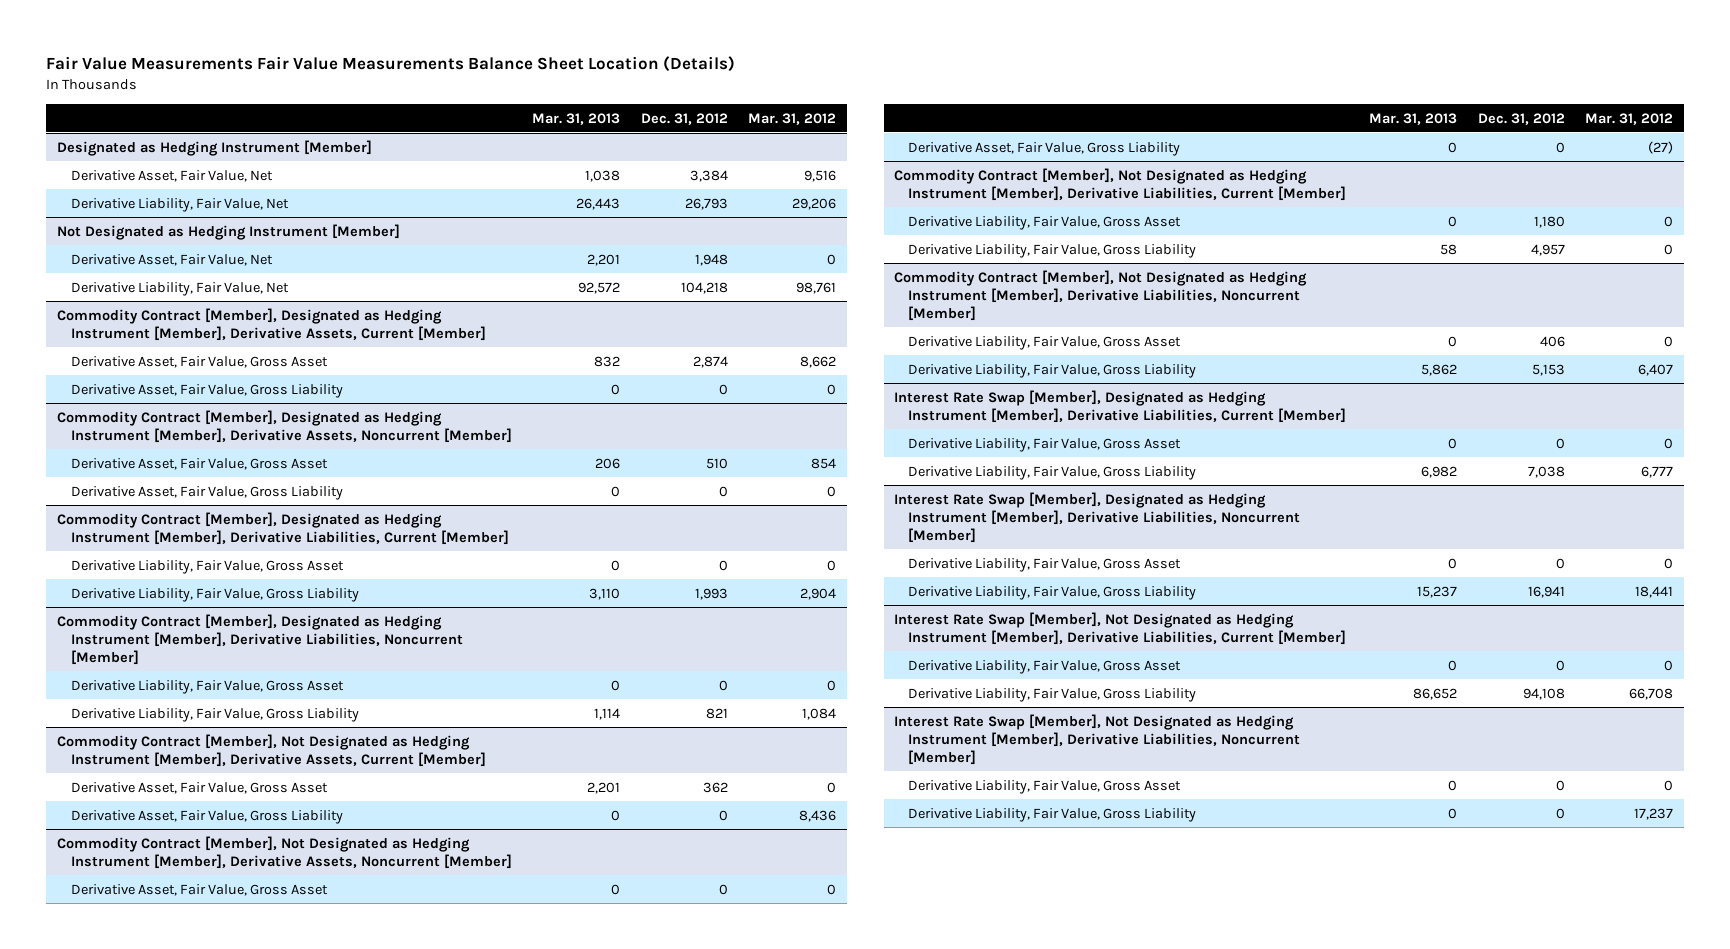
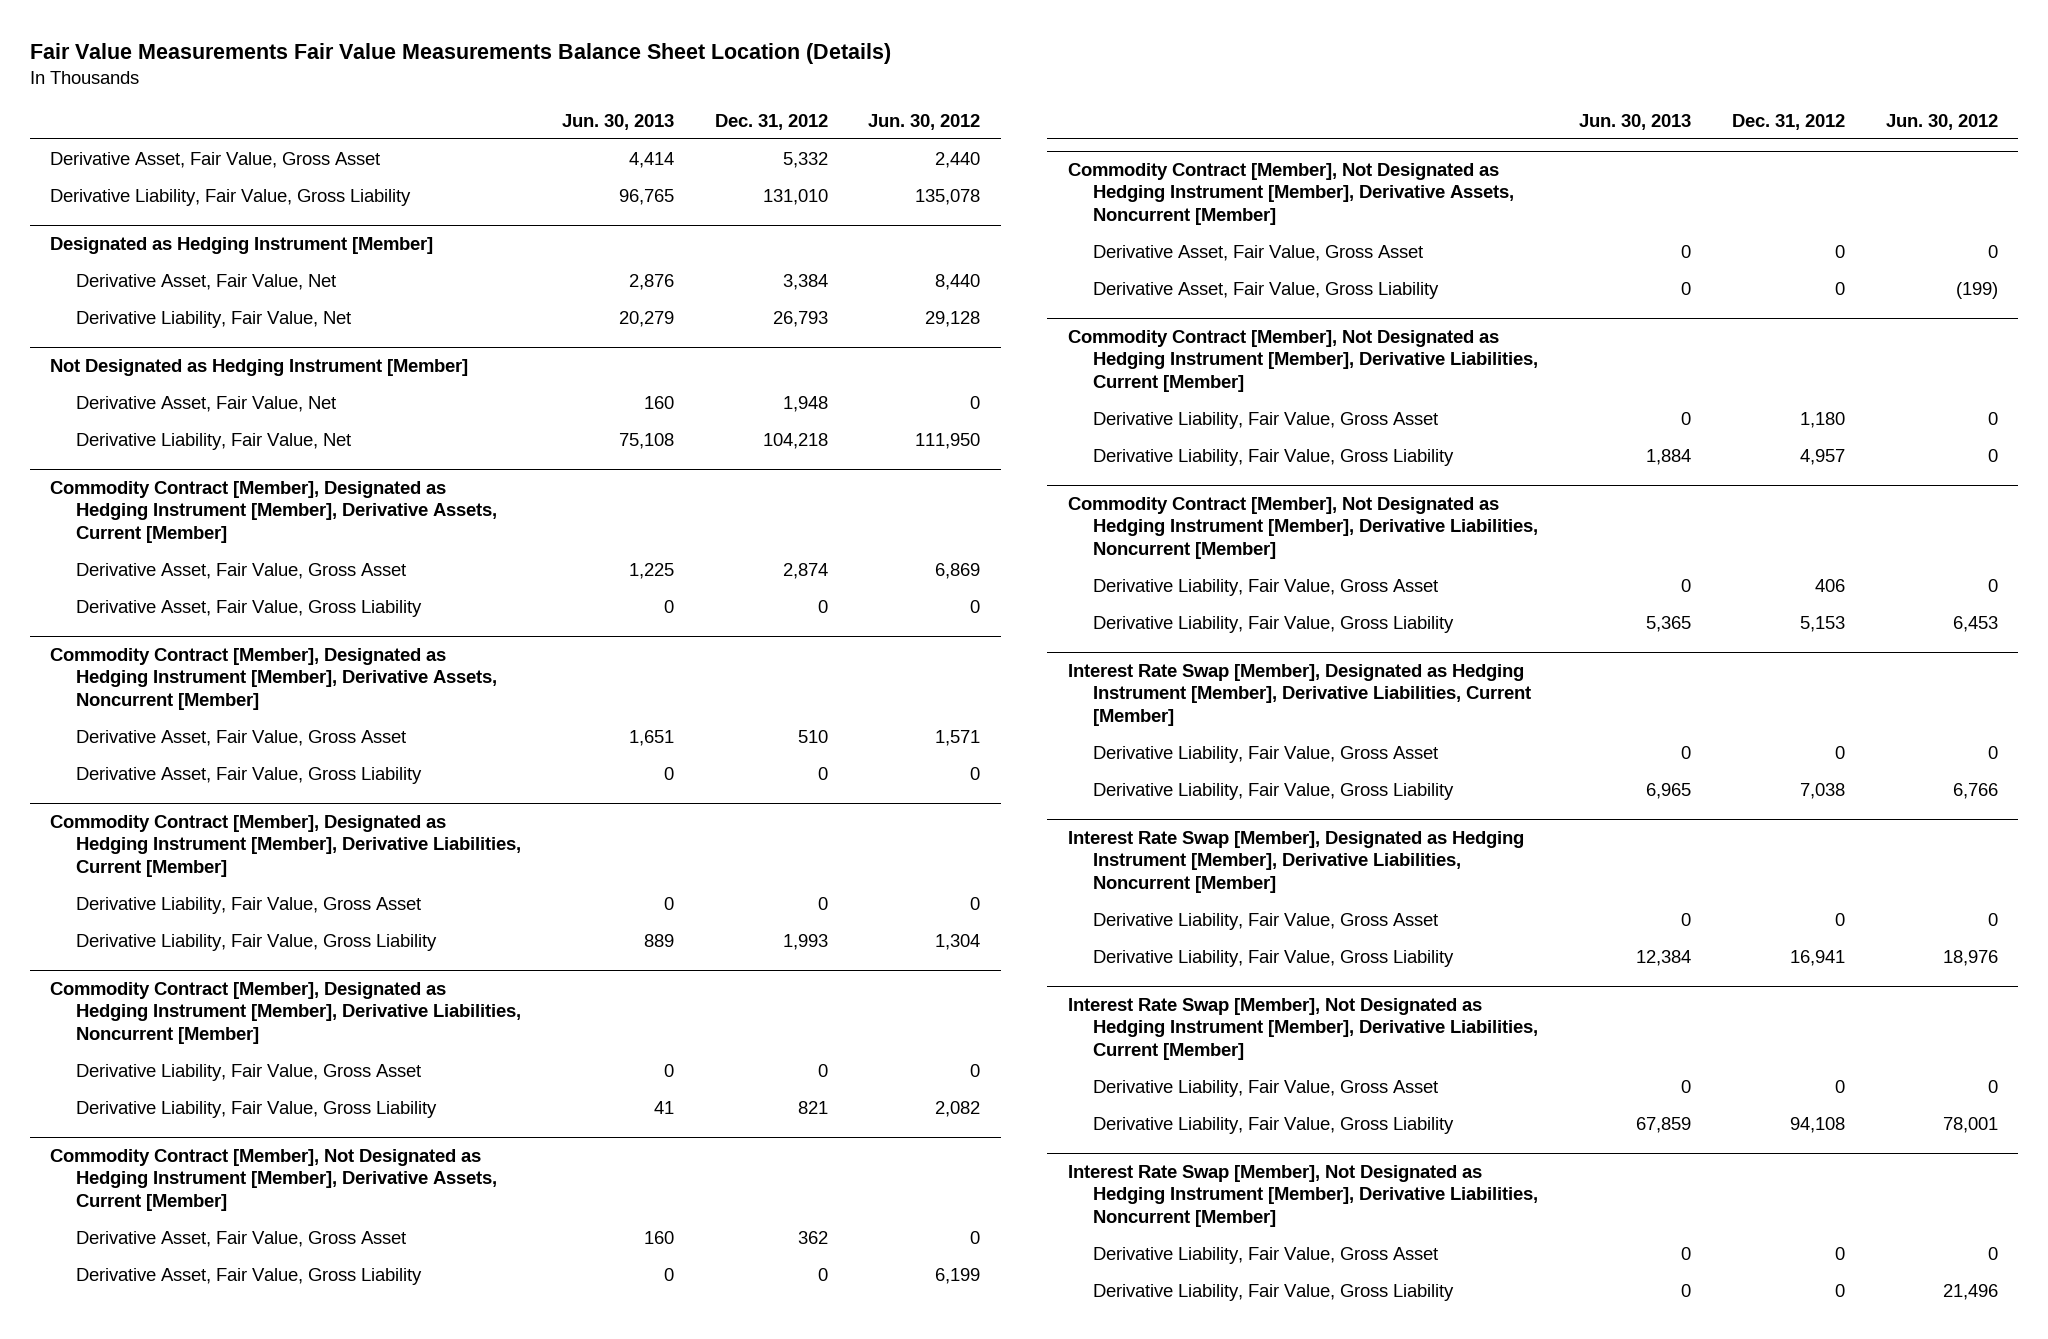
[532,112,621,125] Mar. 31, 2013 -> none
[748,112,837,125] Mar. 31, 2012 -> none
none -> [561,113,674,130] Jun. 30, 2013
none -> [868,113,981,130] Jun. 30, 2012
none -> [50,151,381,168] Derivative Asset, Fair Value, Gross Asset
none -> [50,188,412,206] Derivative Liability, Fair Value, Gross Liability

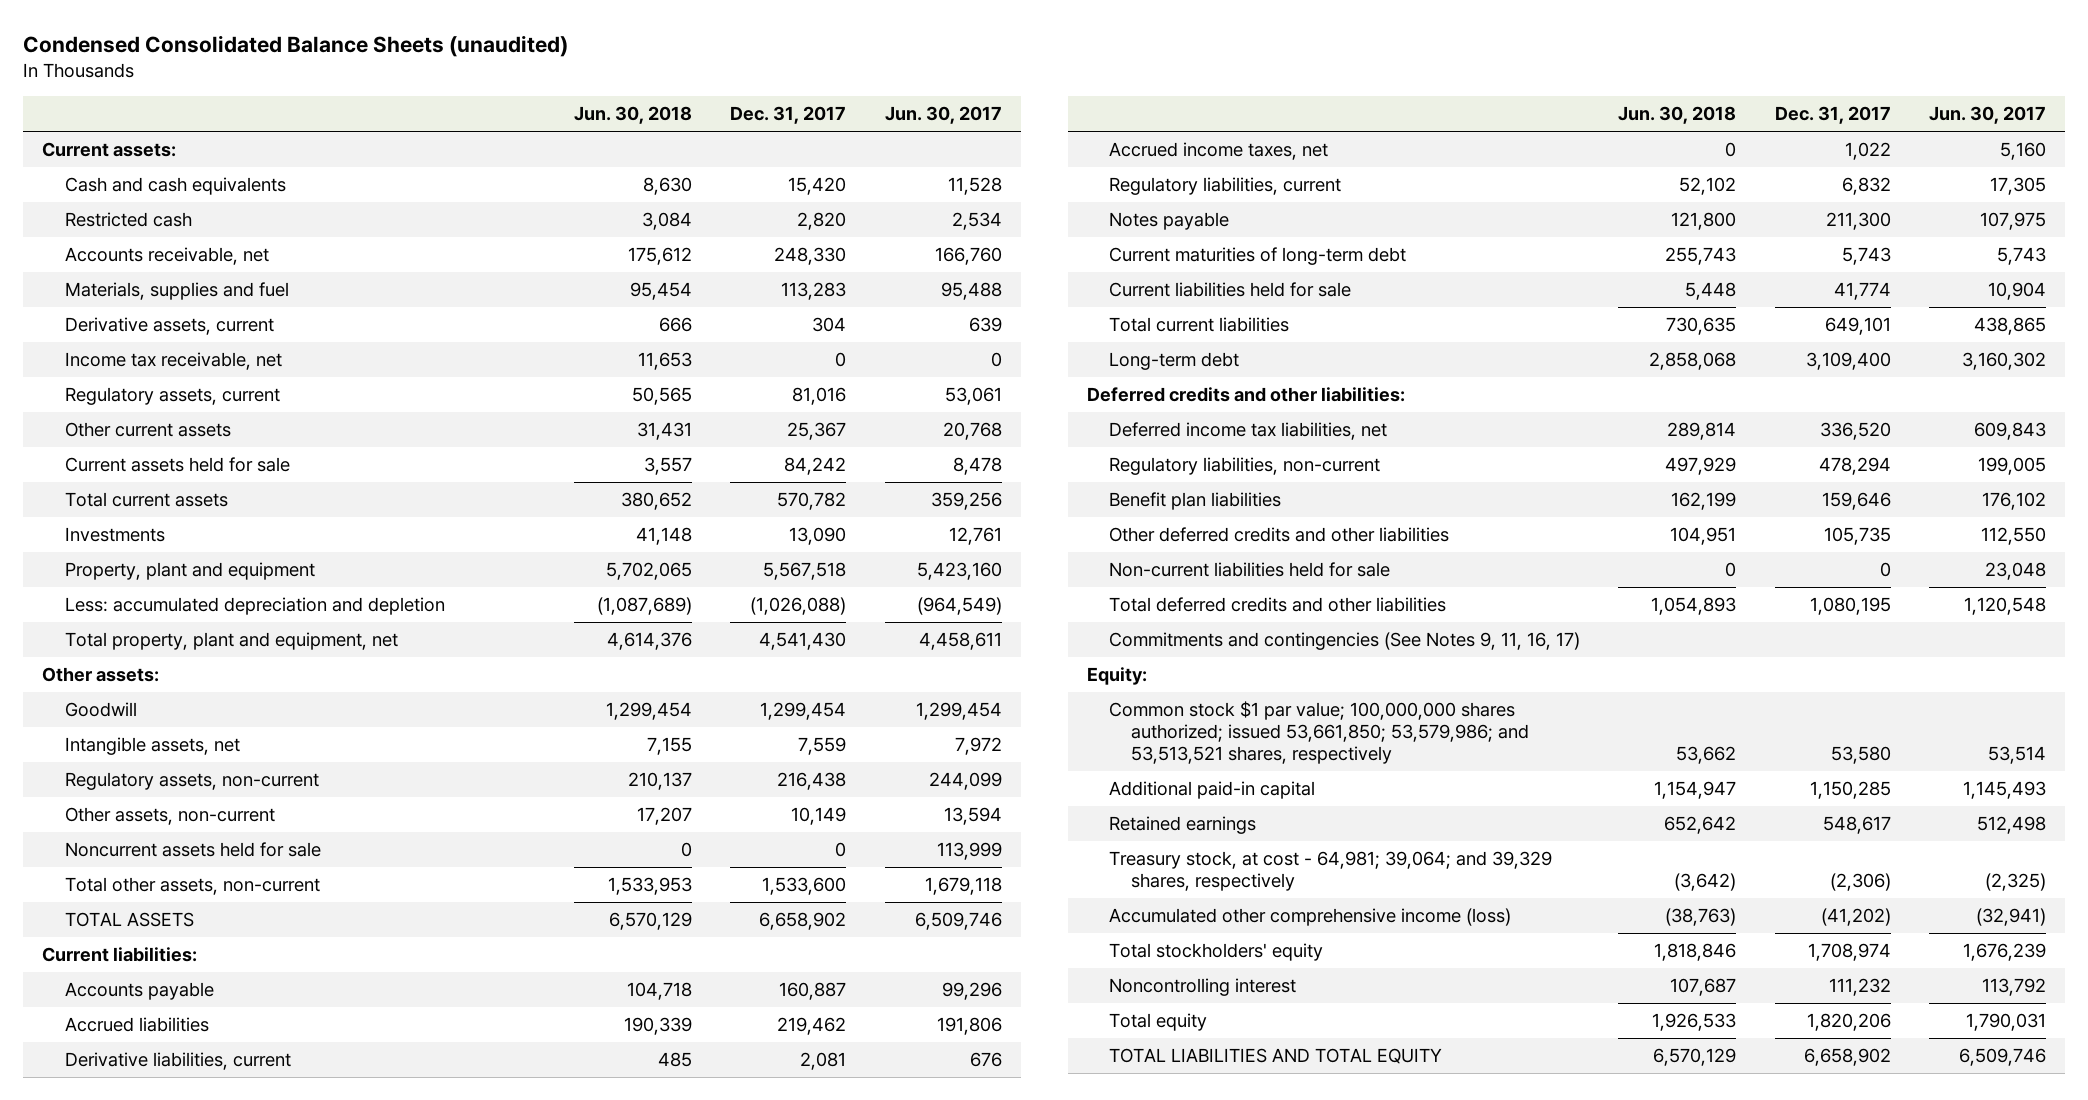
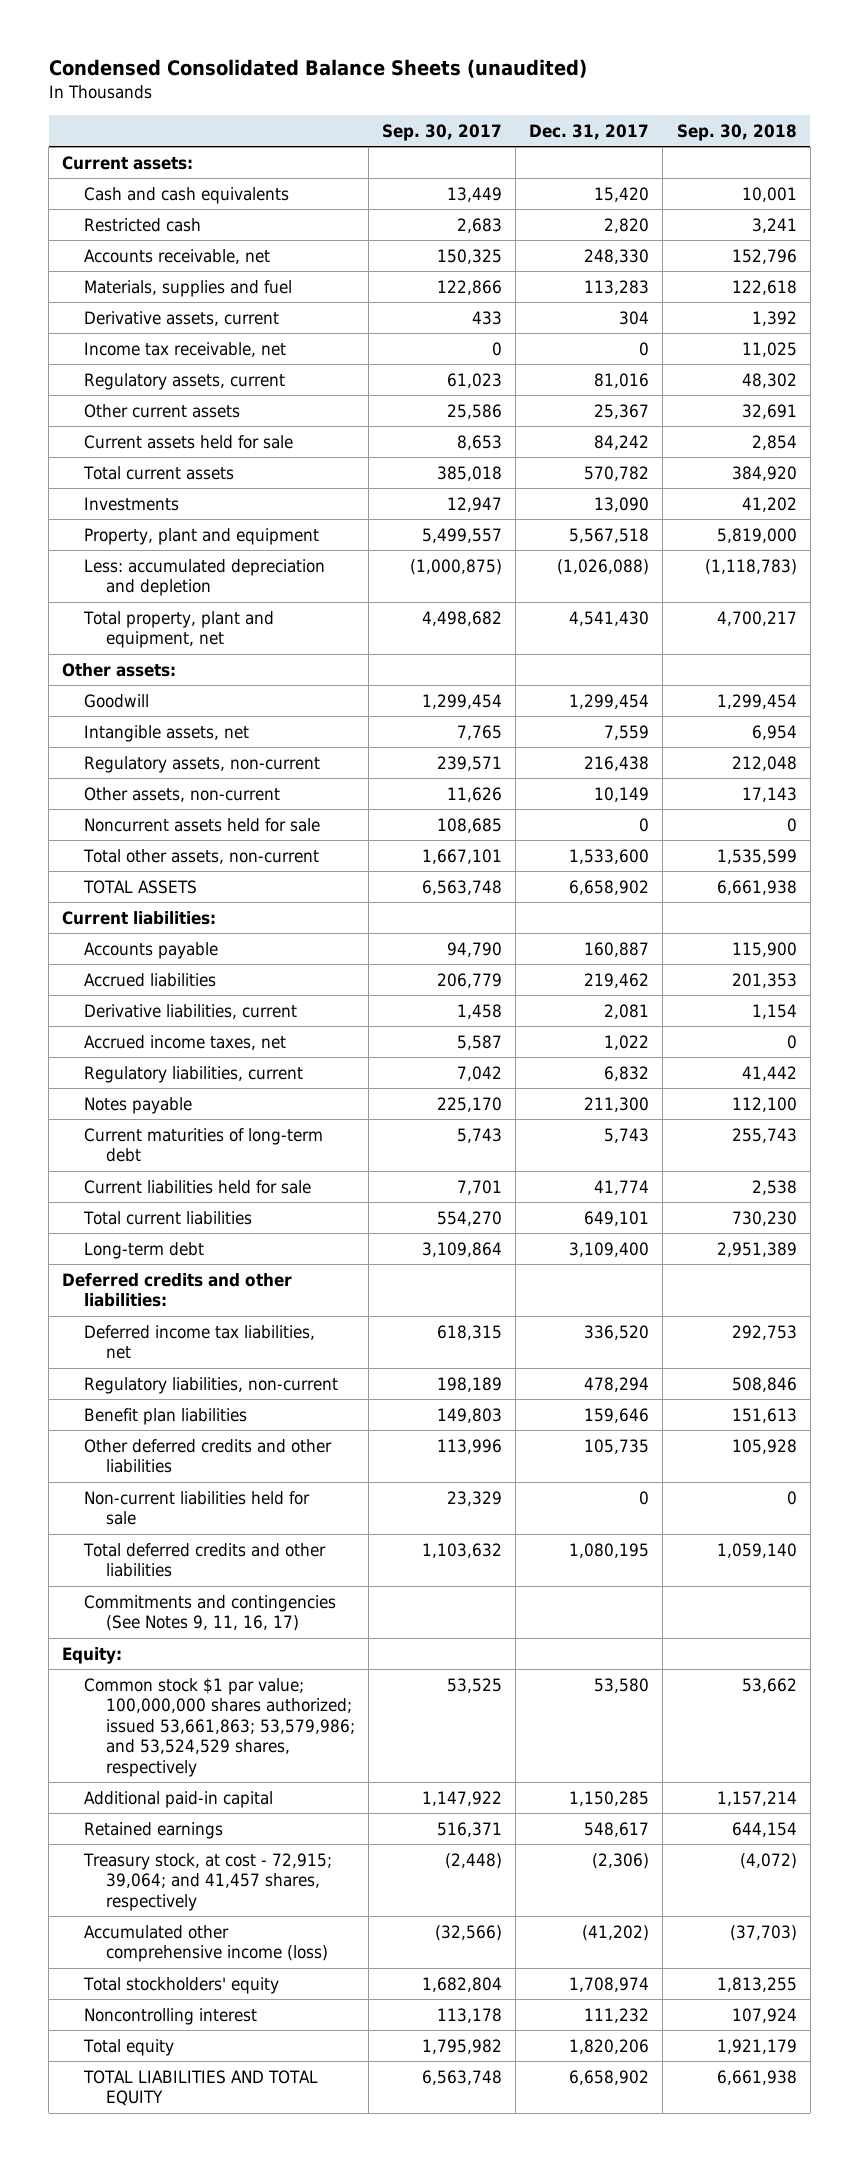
[573,106,692,125] Jun. 30, 2018 -> none
[884,106,1002,125] Jun. 30, 2017 -> none
none -> [382,123,503,141] Sep. 30, 2017
none -> [676,123,797,141] Sep. 30, 2018
[1109,701,1530,764] Common stock $1 par value; 100,000,000 shares authorized; issued 53,661,850; 53,579,986; and 53,513,521 shares, respectively -> [84,1677,355,1777] Common stock $1 par value; 100,000,000 shares authorized; issued 53,661,863; 53,579,986; and 53,524,529 shares, respectively
[1109,851,1553,891] Treasury stock, at cost - 64,981; 39,064; and 39,329 shares, respectively -> [83,1852,333,1911] Treasury stock, at cost - 72,915; 39,064; and 41,457 shares, respectively

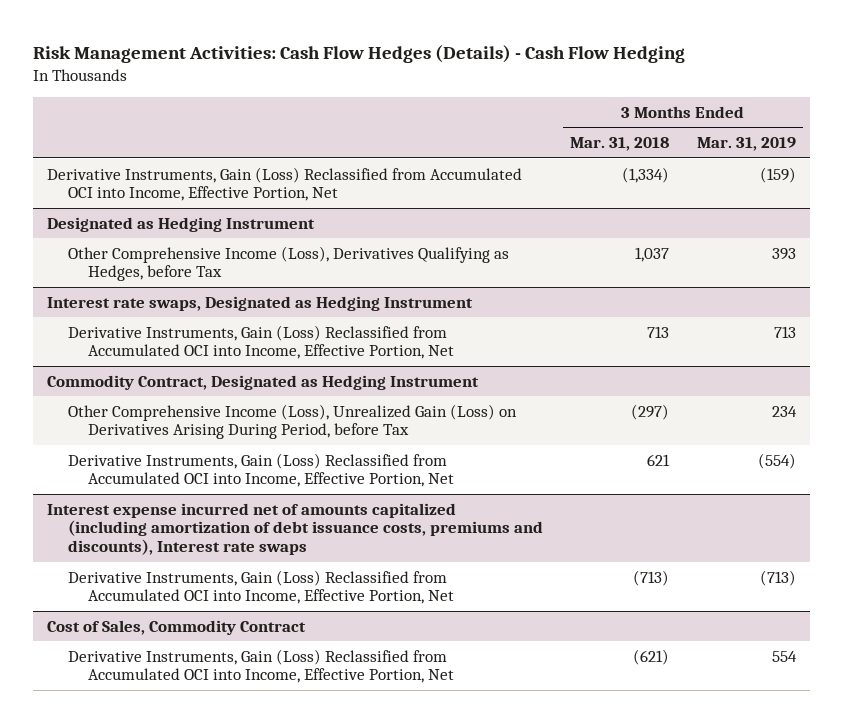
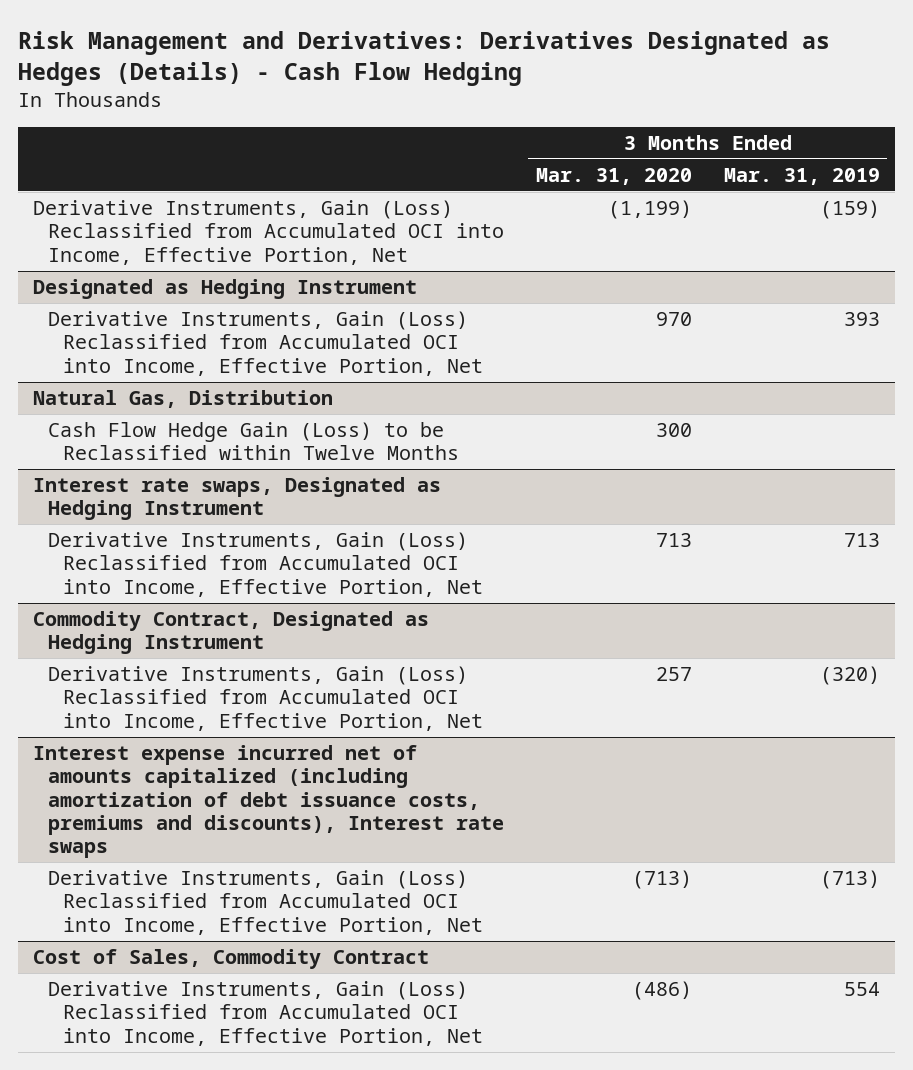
[33,44,686,63] Risk Management Activities: Cash Flow Hedges (Details) - Cash Flow Hedging -> [17,30,830,86] Risk Management and Derivatives: Derivatives Designated as Hedges (Details) - Cash Flow Hedging
[570,136,670,151] Mar. 31, 2018 -> none
none -> [535,167,692,185] Mar. 31, 2020
[67,245,509,282] Other Comprehensive Income (Loss), Derivatives Qualifying as Hedges, before Tax -> [48,311,483,376] Derivative Instruments, Gain (Loss) Reclassified from Accumulated OCI into Income, Effective Portion, Net
none -> [33,390,334,409] Natural Gas, Distribution
none -> [48,422,459,461] Cash Flow Hedge Gain (Loss) to be Reclassified within Twelve Months
[67,403,517,440] Other Comprehensive Income (Loss), Unrealized Gain (Loss) on Derivatives Arising During Period, before Tax -> none
[757,452,796,469] (554) -> [819,666,880,686] (320)

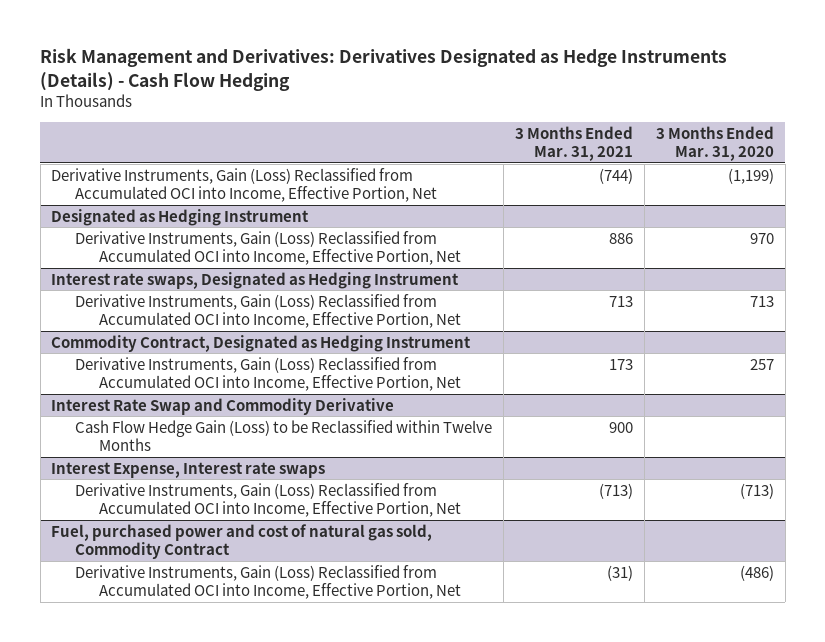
[17,30,830,86] Risk Management and Derivatives: Derivatives Designated as Hedges (Details) - Cash Flow Hedging -> [40,48,728,91] Risk Management and Derivatives: Derivatives Designated as Hedge Instruments (Details) - Cash Flow Hedging
[723,167,880,185] Mar. 31, 2019 -> none
none -> [515,125,634,161] 3 Months Ended Mar. 31, 2021
[33,390,334,409] Natural Gas, Distribution -> none
[48,422,459,461] Cash Flow Hedge Gain (Loss) to be Reclassified within Twelve Months -> none
[33,745,505,859] Interest expense incurred net of amounts capitalized (including amortization of debt issuance costs, premiums and discounts), Interest rate swaps -> none
none -> [51,397,395,415] Interest Rate Swap and Commodity Derivative
none -> [75,419,493,451] Cash Flow Hedge Gain (Loss) to be Reclassified within Twelve Months
none -> [51,461,326,478] Interest Expense, Interest rate swaps
[33,949,430,970] Cost of Sales, Commodity Contract -> none
none -> [51,523,433,559] Fuel, purchased power and cost of natural gas sold, Commodity Contract

